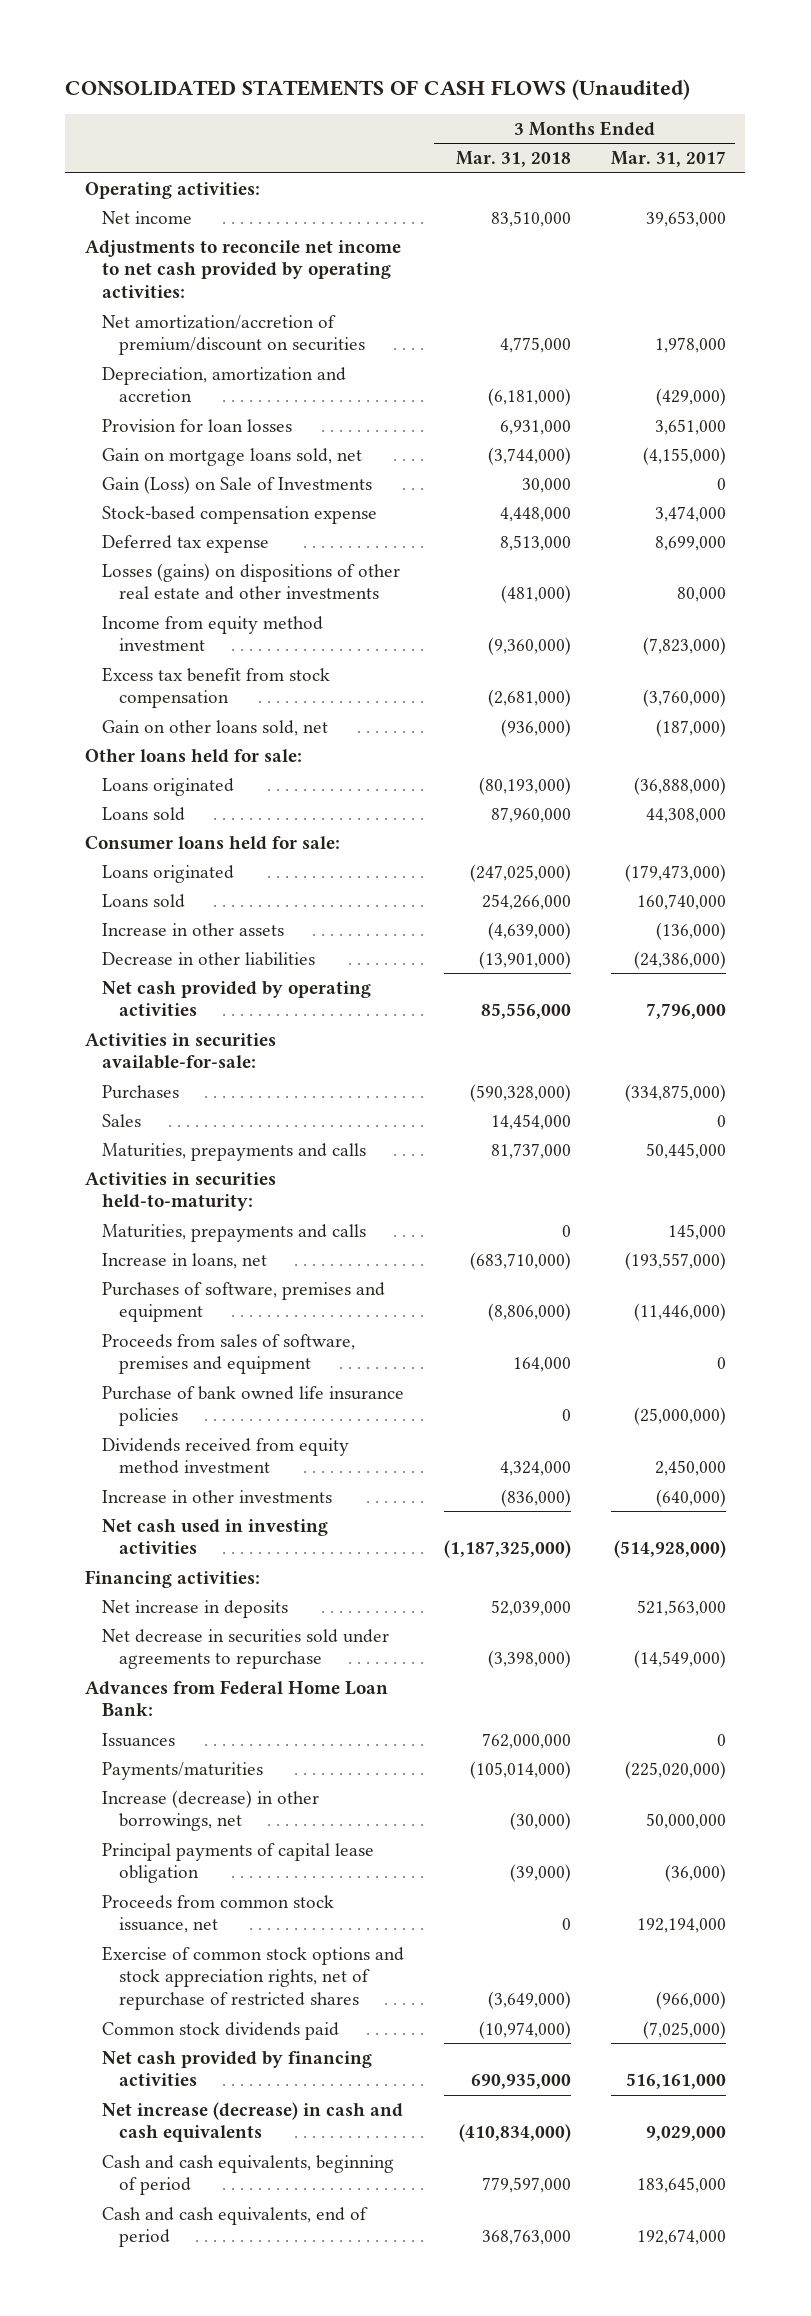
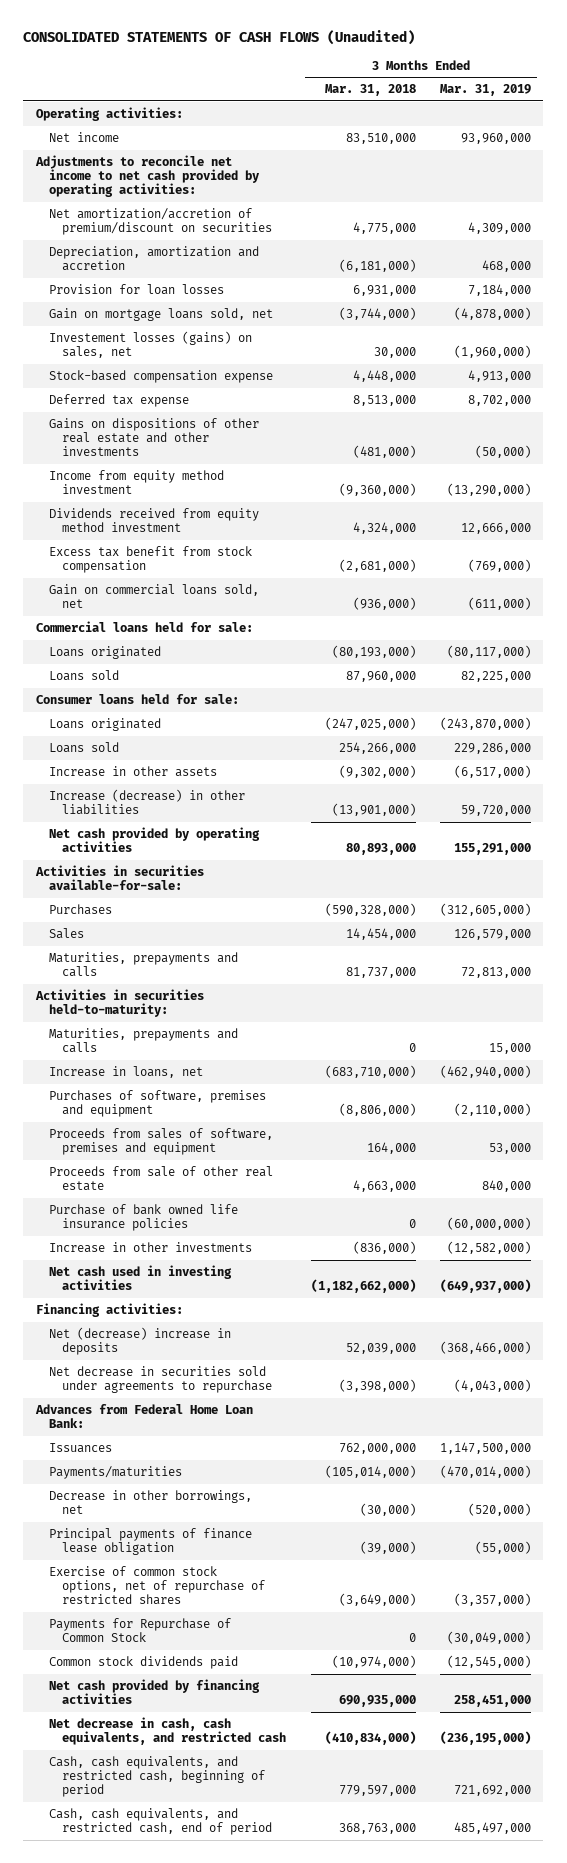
[610,151,726,168] Mar. 31, 2017 -> none
none -> [440,84,532,97] Mar. 31, 2019
[102,475,373,494] Gain (Loss) on Sale of Investments -> [48,330,252,359] Investement losses (gains) on sales, net
[102,562,401,601] Losses (gains) on dispositions of other real estate and other investments -> [48,417,259,457] Gains on dispositions of other real estate and other investments
[102,1437,350,1475] Dividends received from equity method investment -> [48,507,259,533] Dividends received from equity method investment
[102,719,329,736] Gain on other loans sold, net -> [48,583,259,609] Gain on commercial loans sold, net
[85,748,303,763] Other loans held for sale: -> [35,620,253,632] Commercial loans held for sale:
[487,921,571,940] (4,639,000) -> [338,764,416,778] (9,302,000)
[102,951,316,966] Decrease in other liabilities -> [48,788,245,816] Increase (decrease) in other liabilities
[480,1003,571,1020] 85,556,000 -> [345,843,416,856] 80,893,000
none -> [48,1165,273,1192] Proceeds from sale of other real estate
[443,1540,571,1559] (1,187,325,000) -> [310,1279,416,1294] (1,182,662,000)
[102,1599,289,1618] Net increase in deposits -> [48,1326,231,1356] Net (decrease) increase in deposits
[102,1894,335,1934] Proceeds from common stock issuance, net -> none
[102,1789,320,1832] Increase (decrease) in other borrowings, net -> [48,1489,252,1515] Decrease in other borrowings, net
[102,1842,375,1884] Principal payments of capital lease obligation -> [48,1527,252,1556] Principal payments of finance lease obligation
[102,1945,405,2011] Exercise of common stock options and stock appreciation rights, net of repurchase of restricted shares -> [48,1565,266,1606] Exercise of common stock options, net of repurchase of restricted shares
none -> [48,1617,231,1643] Payments for Repurchase of Common Stock
[102,2101,404,2143] Net increase (decrease) in cash and cash equivalents -> [48,1716,287,1746] Net decrease in cash, cash equivalents, and restricted cash
[102,2154,395,2196] Cash and cash equivalents, beginning of period -> [48,1755,266,1798] Cash, cash equivalents, and restricted cash, beginning of period
[102,2206,369,2248] Cash and cash equivalents, end of period -> [48,1807,273,1836] Cash, cash equivalents, and restricted cash, end of period

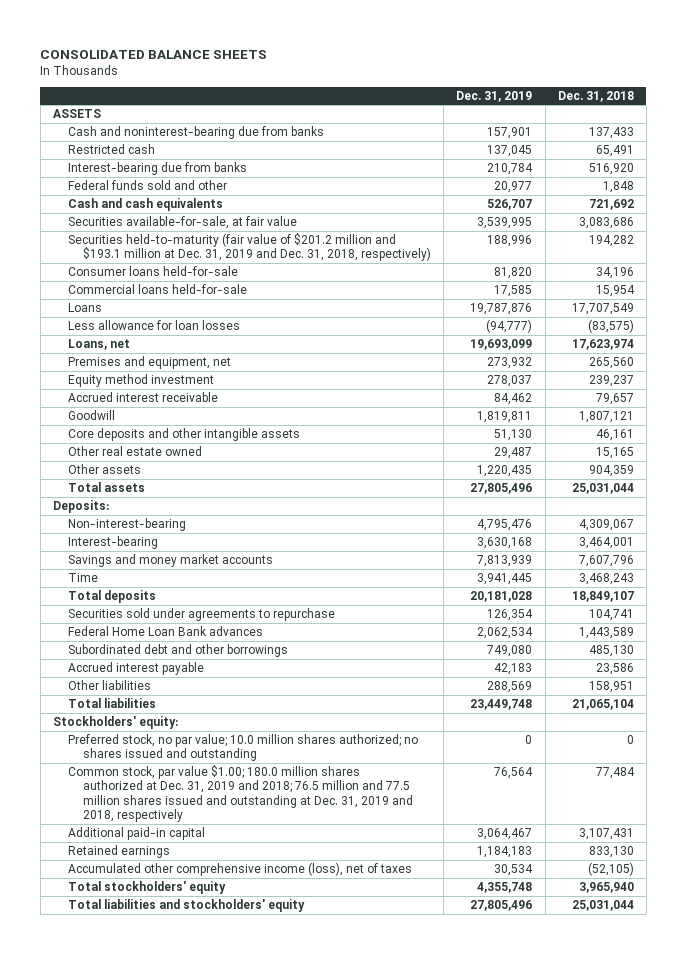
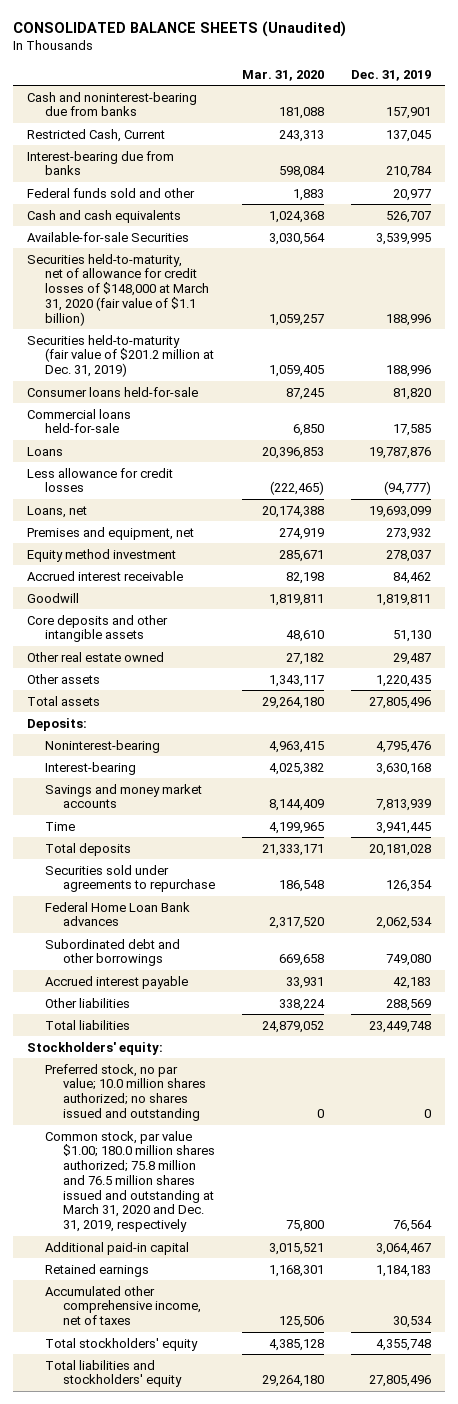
[40,49,268,59] CONSOLIDATED BALANCE SHEETS -> [12,20,346,37] CONSOLIDATED BALANCE SHEETS (Unaudited)
[557,90,634,102] Dec. 31, 2018 -> none
none -> [242,69,325,81] Mar. 31, 2020
[53,109,102,119] ASSETS -> none
[68,144,156,155] Restricted cash -> [26,128,165,142] Restricted Cash, Current
[68,216,298,230] Securities available-for-sale, at fair value -> [26,231,189,242] Available-for-sale Securities
none -> [26,253,209,326] Securities held-to-maturity, net of allowance for credit losses of $148,000 at March 31, 2020 (fair value of $1.1 billion)
[68,233,432,262] Securities held-to-maturity (fair value of $201.2 million and $193.1 million at Dec. 31, 2019 and Dec. 31, 2018, respectively) -> [26,334,214,378] Securities held-to-maturity (fair value of $201.2 million at Dec. 31, 2019)
[68,320,241,331] Less allowance for loan losses -> [26,467,173,493] Less allowance for credit losses
[68,518,187,532] Non-interest-bearing -> [44,739,160,753] Noninterest-bearing
[68,765,414,822] Common stock, par value $1.00; 180.0 million shares authorized at Dec. 31, 2019 and 2018; 76.5 million and 77.5 million shares issued and outstanding at Dec. 31, 2019 and 2018, respectively -> [44,1130,215,1233] Common stock, par value $1.00; 180.0 million shares authorized; 75.8 million and 76.5 million shares issued and outstanding at March 31, 2020 and Dec. 31, 2019, respectively
[68,862,413,877] Accumulated other comprehensive income (loss), net of taxes -> [44,1285,201,1326] Accumulated other comprehensive income, net of taxes

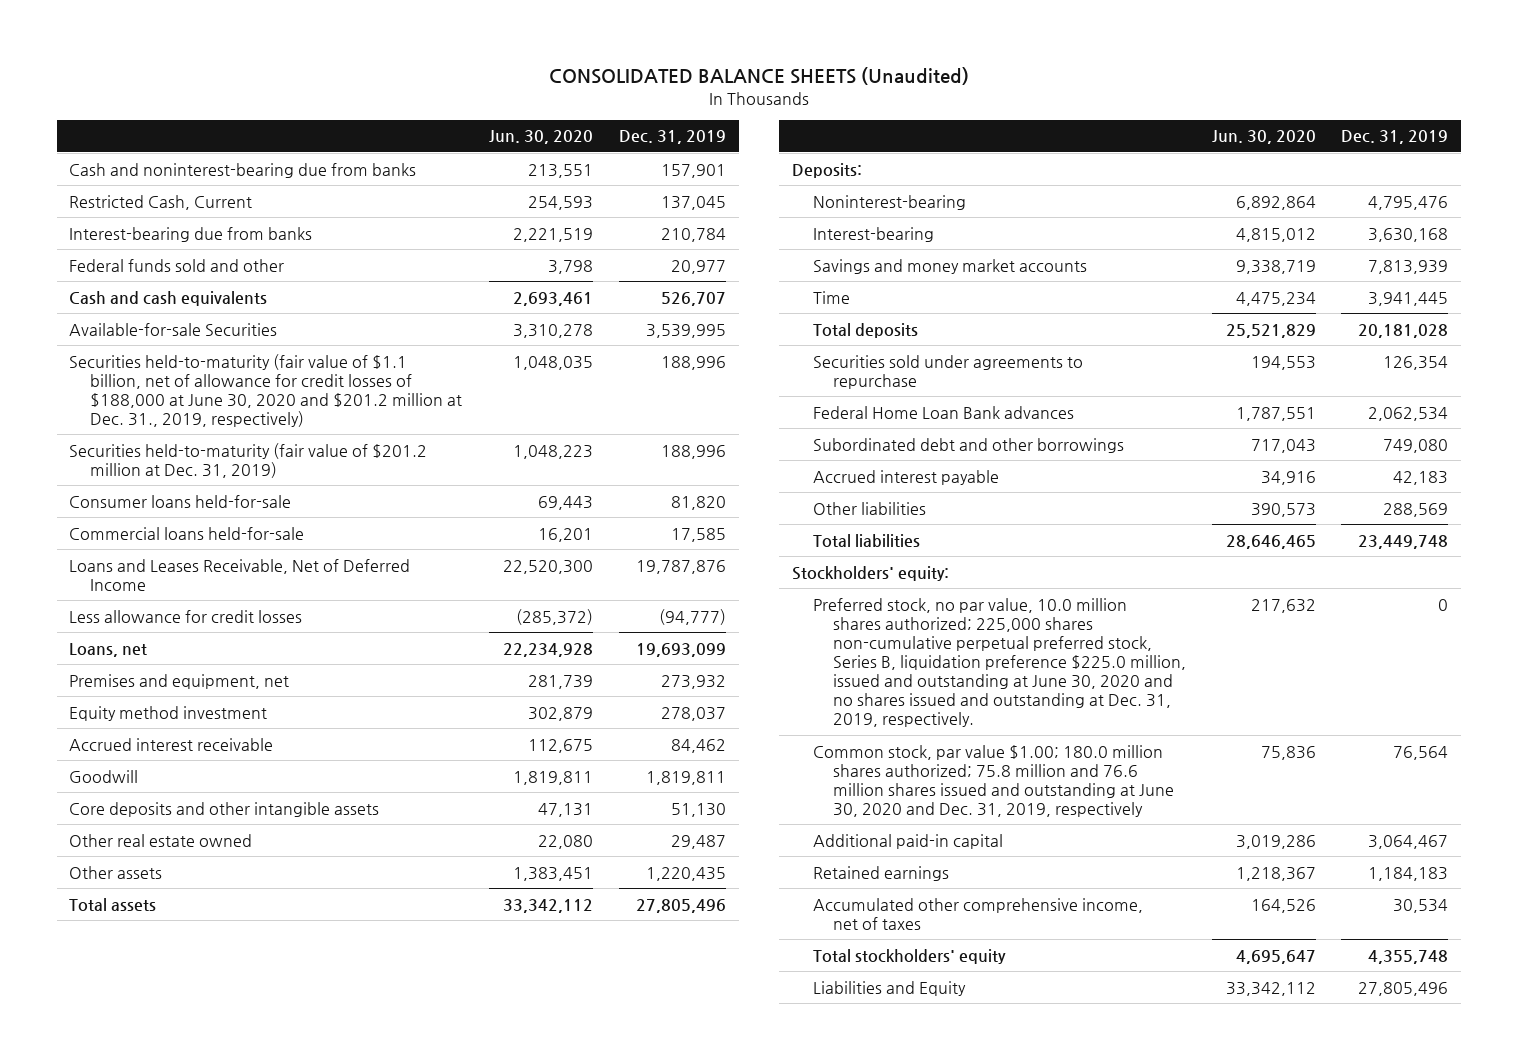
[242,69,325,81] Mar. 31, 2020 -> none
none -> [489,130,594,145] Jun. 30, 2020
[26,253,209,326] Securities held-to-maturity, net of allowance for credit losses of $148,000 at March 31, 2020 (fair value of $1.1 billion) -> [69,353,462,428] Securities held-to-maturity (fair value of $1.1 billion, net of allowance for credit losses of $188,000 at June 30, 2020 and $201.2 million at Dec. 31., 2019, respectively)
[26,446,63,456] Loans -> [69,558,411,591] Loans and Leases Receivable, Net of Deferred Income
[44,1063,206,1121] Preferred stock, no par value; 10.0 million shares authorized; no shares issued and outstanding -> [812,597,1186,728] Preferred stock, no par value, 10.0 million shares authorized; 225,000 shares non-cumulative perpetual preferred stock, Series B, liquidation preference $225.0 million, issued and outstanding at June 30, 2020 and no shares issued and outstanding at Dec. 31, 2019, respectively.
[44,1130,215,1233] Common stock, par value $1.00; 180.0 million shares authorized; 75.8 million and 76.5 million shares issued and outstanding at March 31, 2020 and Dec. 31, 2019, respectively -> [812,744,1174,818] Common stock, par value $1.00; 180.0 million shares authorized; 75.8 million and 76.6 million shares issued and outstanding at June 30, 2020 and Dec. 31, 2019, respectively
[44,1359,182,1388] Total liabilities and stockholders' equity -> [812,980,966,996] Liabilities and Equity

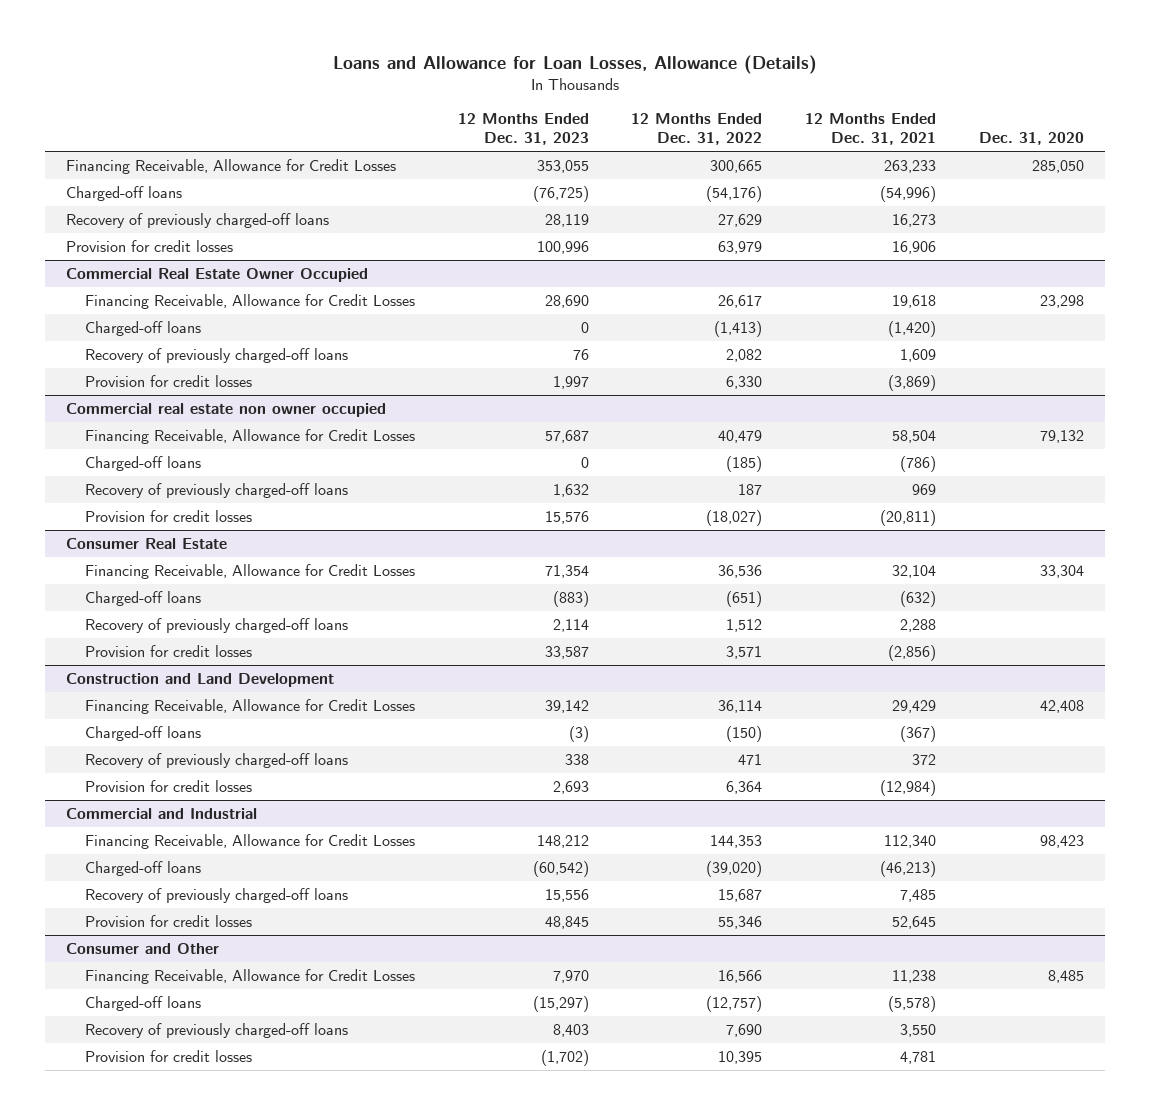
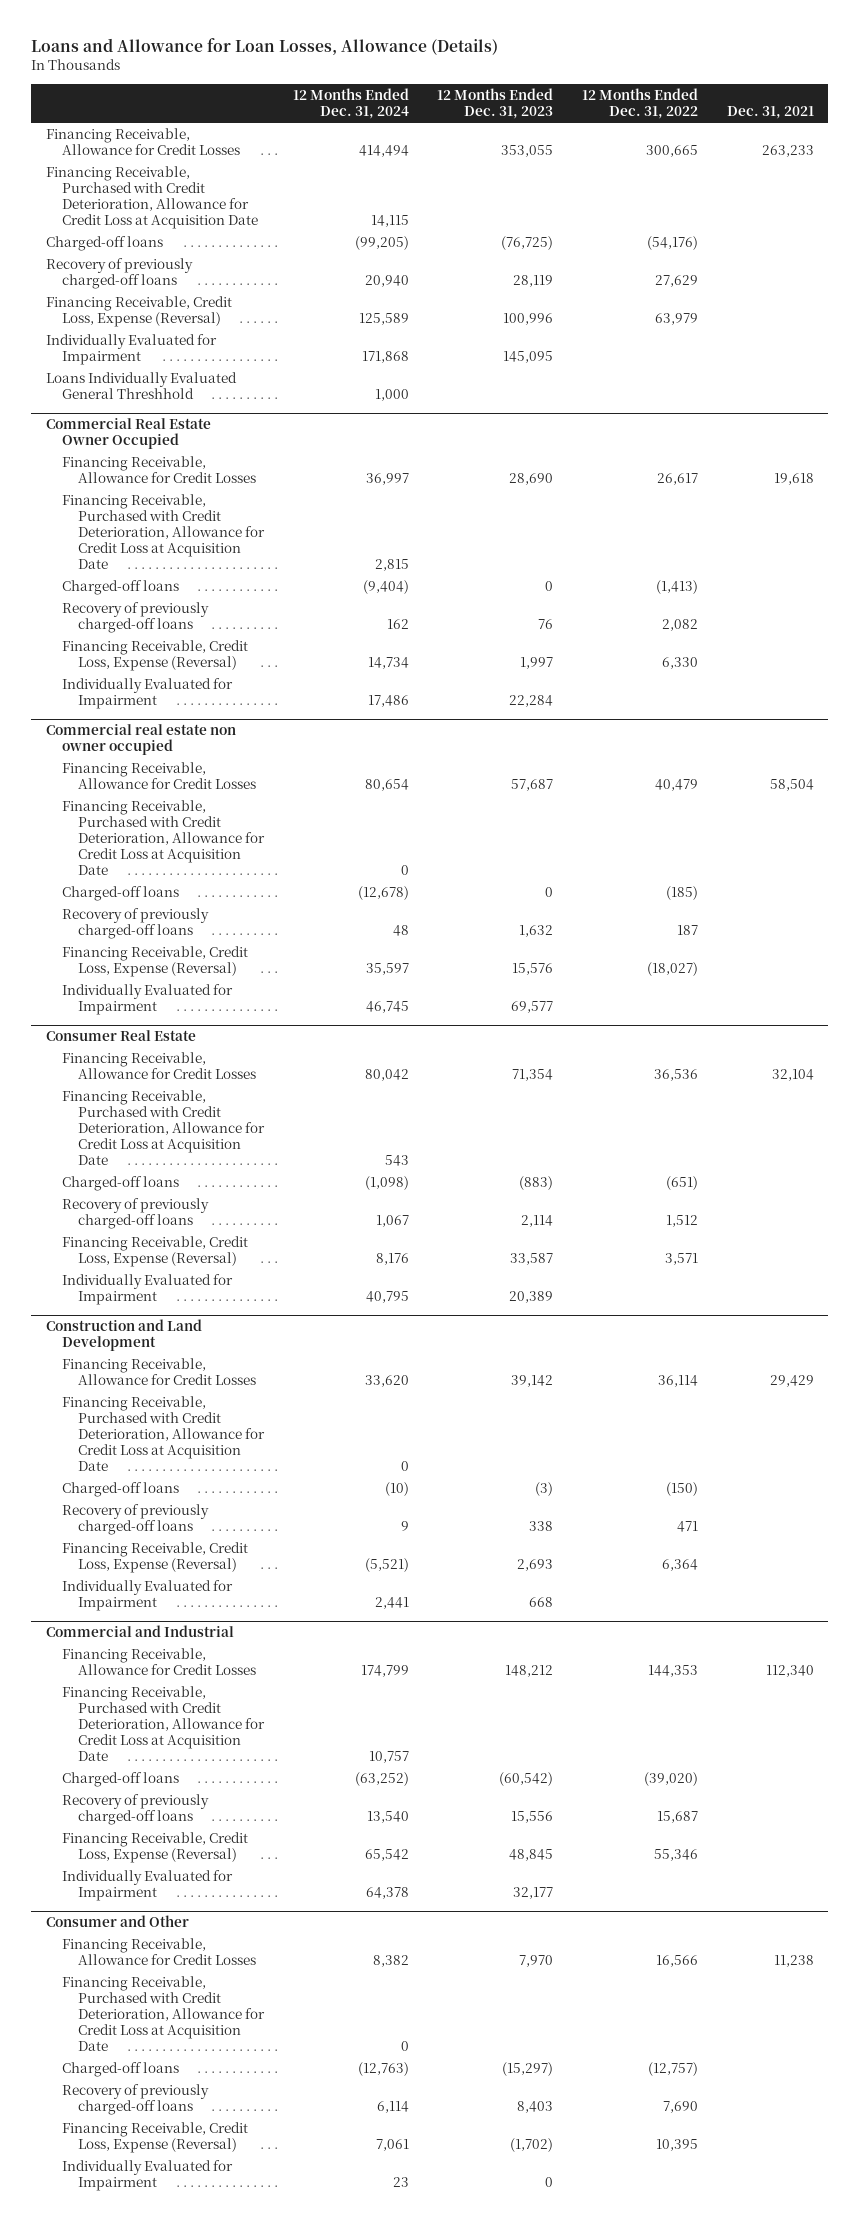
[805,113,937,145] 12 Months Ended Dec. 31, 2021 -> none
[979,131,1085,145] Dec. 31, 2020 -> none
none -> [292,87,409,119] 12 Months Ended Dec. 31, 2024
none -> [726,105,814,119] Dec. 31, 2021
none -> [45,166,258,230] Financing Receivable, Purchased with Credit Deterioration, Allowance for Credit Loss at Acquisition Date
[65,240,233,253] Provision for credit losses -> [45,296,232,328] Financing Receivable, Credit Loss, Expense (Reversal)
none -> [45,334,217,366] Individually Evaluated for Impairment
none -> [45,372,237,400] Loans Individually Evaluated General Threshhold
none -> [61,494,266,570] Financing Receivable, Purchased with Credit Deterioration, Allowance for Credit Loss at Acquisition Date
[84,375,252,388] Provision for credit losses -> [61,640,248,672] Financing Receivable, Credit Loss, Expense (Reversal)
none -> [61,678,233,710] Individually Evaluated for Impairment
none -> [61,800,266,876] Financing Receivable, Purchased with Credit Deterioration, Allowance for Credit Loss at Acquisition Date
[84,510,252,523] Provision for credit losses -> [61,946,248,978] Financing Receivable, Credit Loss, Expense (Reversal)
none -> [61,984,233,1016] Individually Evaluated for Impairment
none -> [61,1090,266,1166] Financing Receivable, Purchased with Credit Deterioration, Allowance for Credit Loss at Acquisition Date
[84,645,252,658] Provision for credit losses -> [61,1236,248,1268] Financing Receivable, Credit Loss, Expense (Reversal)
none -> [61,1274,233,1306] Individually Evaluated for Impairment
none -> [61,1396,266,1472] Financing Receivable, Purchased with Credit Deterioration, Allowance for Credit Loss at Acquisition Date
[84,780,252,793] Provision for credit losses -> [61,1542,248,1574] Financing Receivable, Credit Loss, Expense (Reversal)
none -> [61,1580,233,1612] Individually Evaluated for Impairment
none -> [61,1686,266,1762] Financing Receivable, Purchased with Credit Deterioration, Allowance for Credit Loss at Acquisition Date
[84,915,252,928] Provision for credit losses -> [61,1832,248,1864] Financing Receivable, Credit Loss, Expense (Reversal)
none -> [61,1870,233,1902] Individually Evaluated for Impairment
none -> [61,1976,266,2052] Financing Receivable, Purchased with Credit Deterioration, Allowance for Credit Loss at Acquisition Date
[84,1050,252,1063] Provision for credit losses -> [61,2122,248,2154] Financing Receivable, Credit Loss, Expense (Reversal)
none -> [61,2160,233,2192] Individually Evaluated for Impairment

